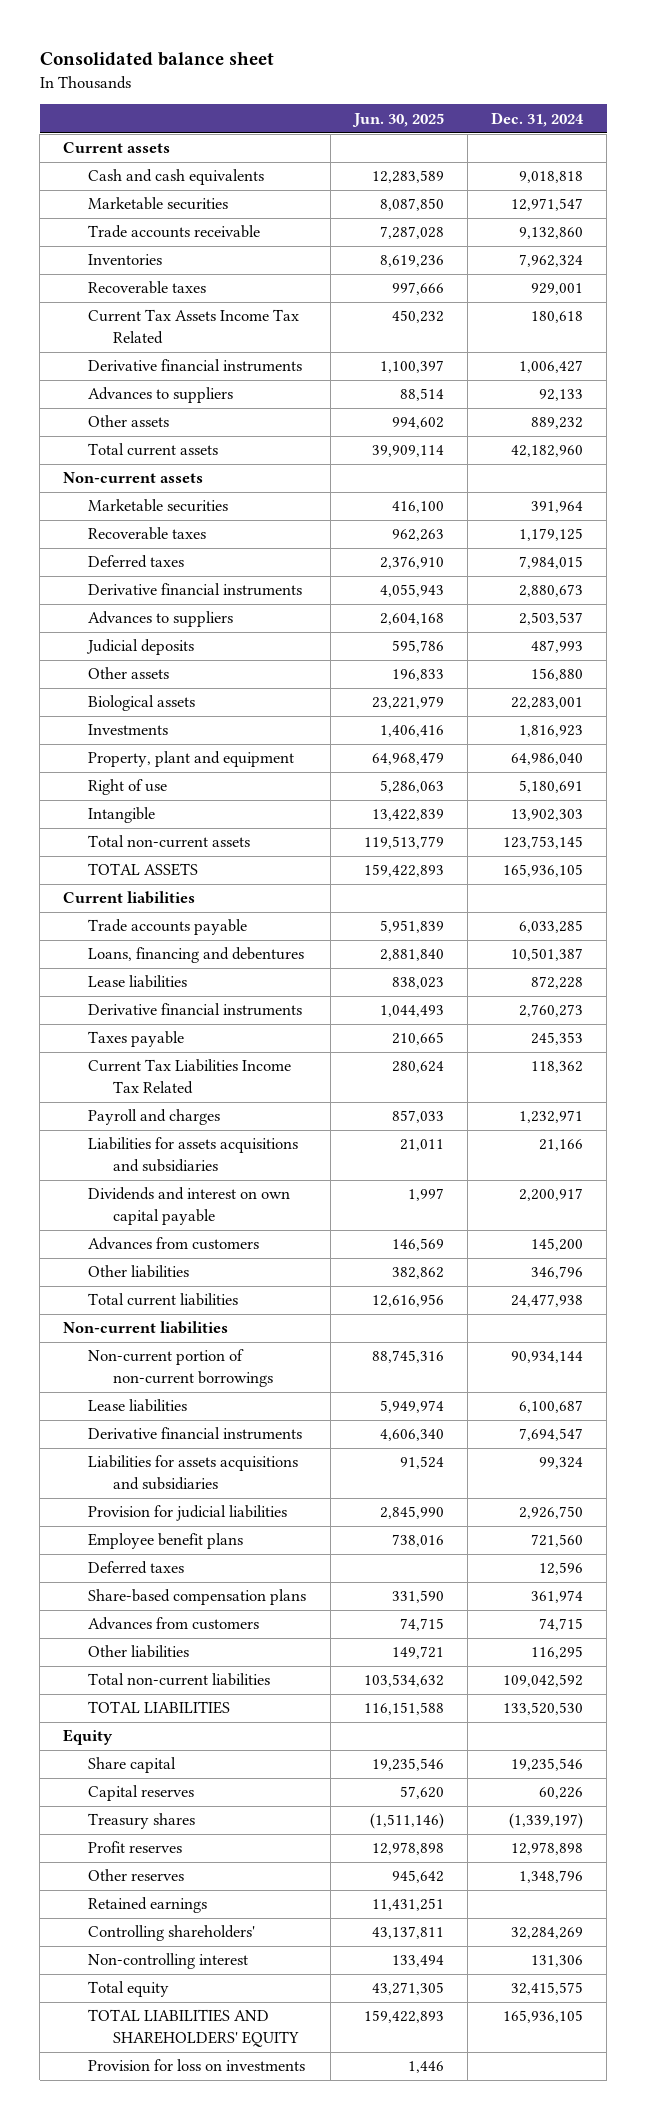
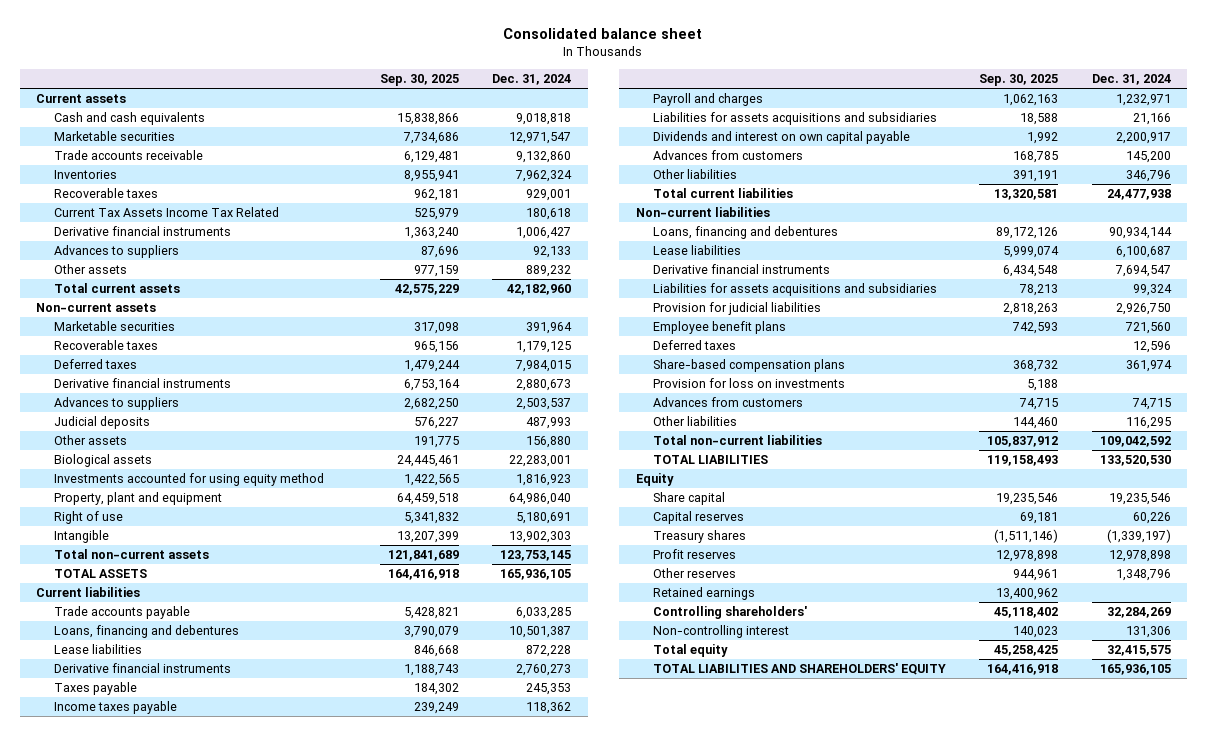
[351,112,444,127] Jun. 30, 2025 -> none
none -> [379,73,459,86] Sep. 30, 2025
[88,724,169,736] Investments -> [53,473,324,487] Investments accounted for using equity method
[88,1059,292,1094] Current Tax Liabilities Income Tax Related -> [53,701,177,715] Income taxes payable
[88,1349,274,1387] Non-current portion of non-current borrowings -> [653,226,839,240] Loans, financing and debentures
[88,2059,306,2072] Provision for loss on investments -> [653,378,846,389] Provision for loss on investments

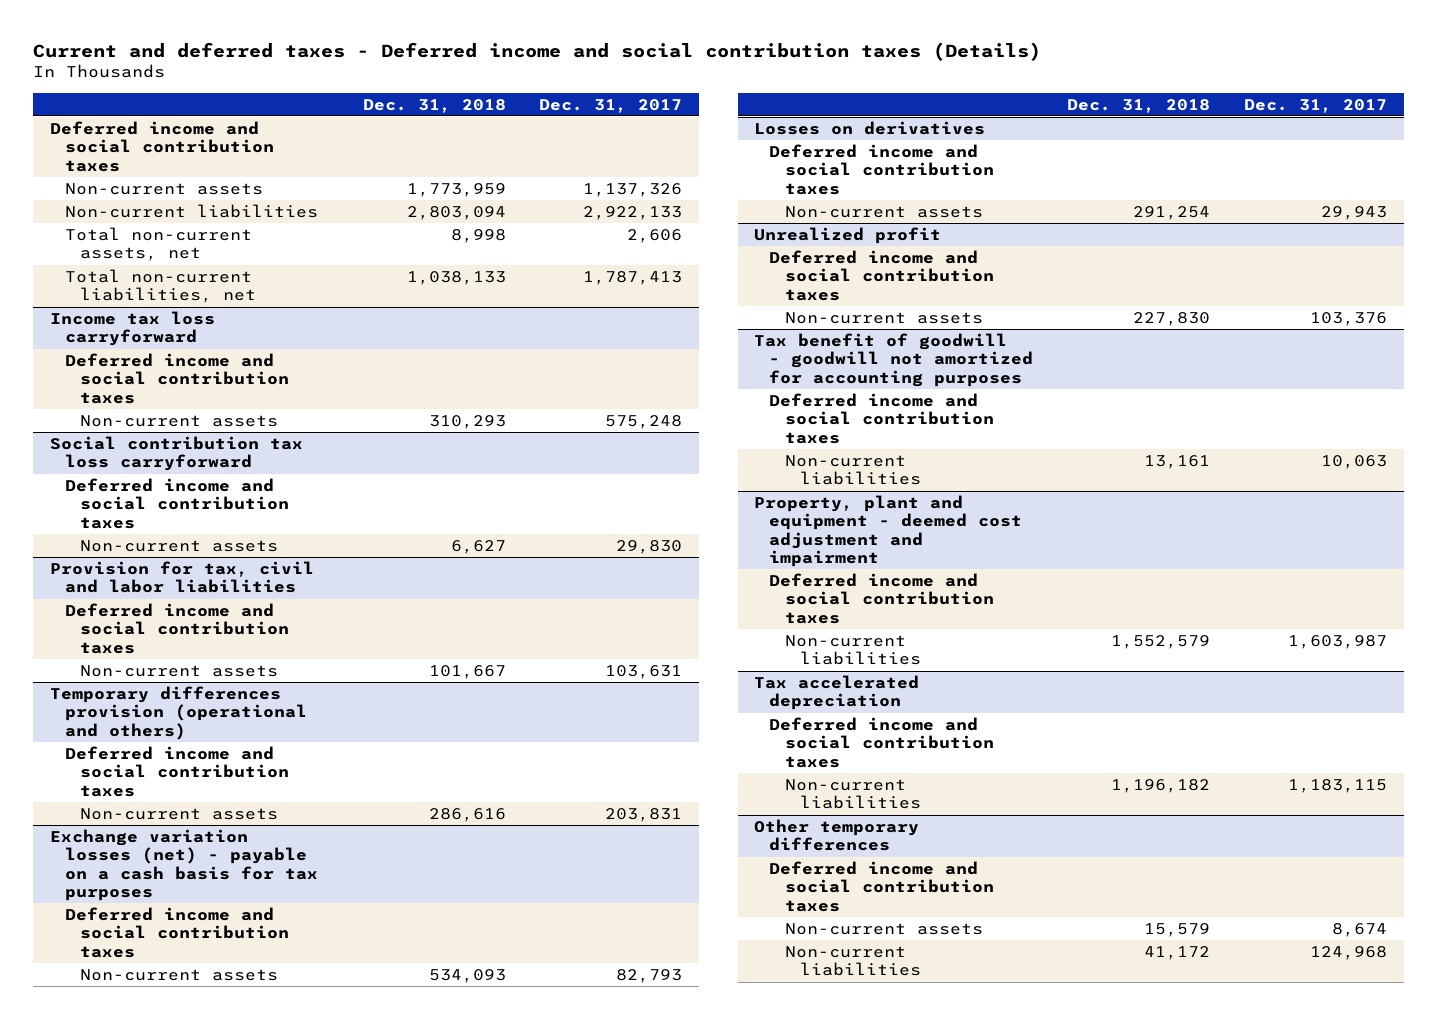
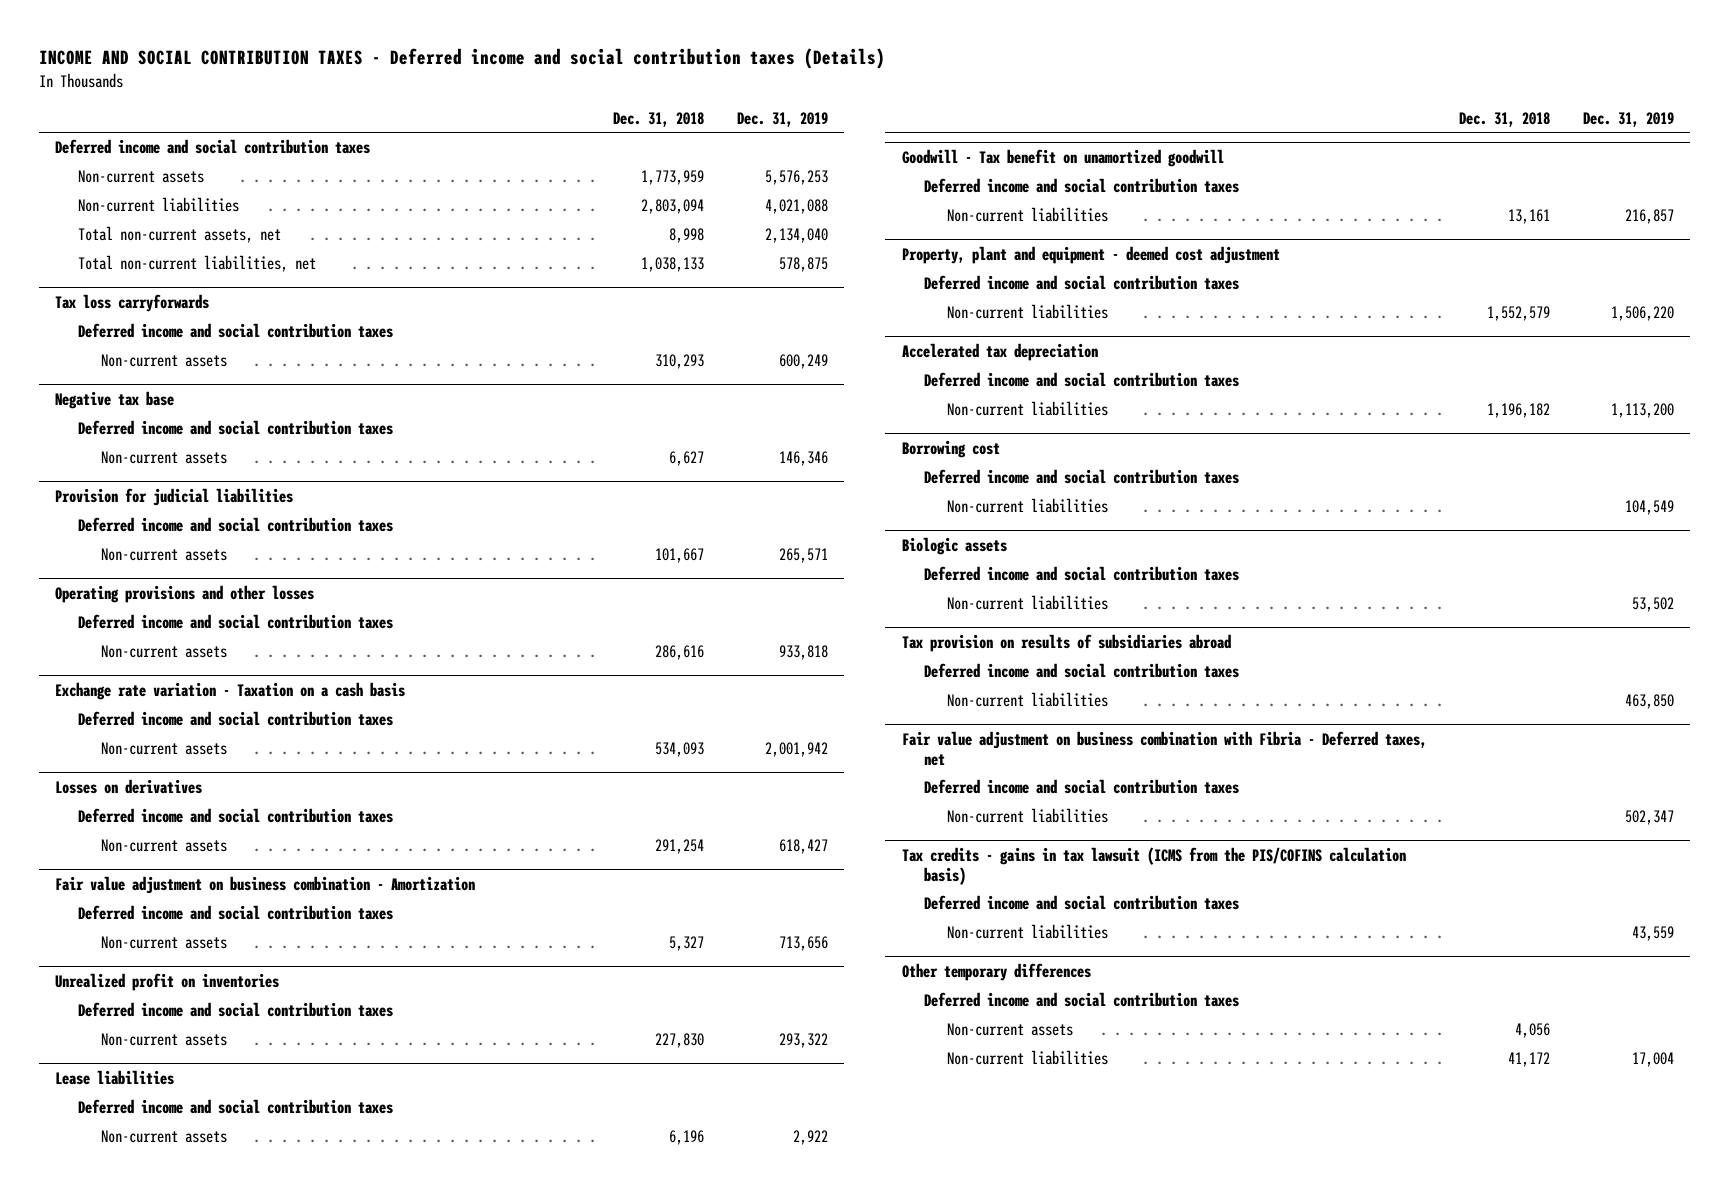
[32,41,1041,61] Current and deferred taxes - Deferred income and social contribution taxes (Details) -> [38,48,885,70] INCOME AND SOCIAL CONTRIBUTION TAXES - Deferred income and social contribution taxes (Details)
[539,98,683,113] Dec. 31, 2017 -> none
none -> [736,111,828,127] Dec. 31, 2019
[49,310,215,347] Income tax loss carryforward -> [55,294,210,313] Tax loss carryforwards
[49,435,303,472] Social contribution tax loss carryforward -> none
none -> [55,391,175,410] Negative tax base
[49,560,314,594] Provision for tax, civil and labor liabilities -> [55,488,294,507] Provision for judicial liabilities
[49,685,307,740] Temporary differences provision (operational and others) -> [55,585,315,604] Operating provisions and other losses
[49,828,318,902] Exchange variation losses (net) - payable on a cash basis for tax purposes -> [55,682,406,701] Exchange rate variation - Taxation on a cash basis
[754,226,942,244] Unrealized profit -> none
none -> [55,876,476,895] Fair value adjustment on business combination - Amortization
none -> [100,936,227,950] Non-current assets
none -> [55,973,280,992] Unrealized profit on inventories
none -> [77,1002,393,1018] Deferred income and social contribution taxes
[754,332,1034,387] Tax benefit of goodwill - goodwill not amortized for accounting purposes -> none
none -> [55,1070,175,1086] Lease liabilities
none -> [100,1130,227,1144] Non-current assets
none -> [901,149,1224,168] Goodwill - Tax benefit on unamortized goodwill
none -> [924,178,1240,194] Deferred income and social contribution taxes
[754,494,1023,568] Property, plant and equipment - deemed cost adjustment and impairment -> [901,246,1280,265] Property, plant and equipment - deemed cost adjustment
[754,674,920,711] Tax accelerated depreciation -> [901,343,1098,362] Accelerated tax depreciation
none -> [901,440,1000,459] Borrowing cost
none -> [924,469,1240,485] Deferred income and social contribution taxes
none -> [947,498,1109,514] Non-current liabilities
none -> [901,537,1007,556] Biologic assets
none -> [924,566,1240,582] Deferred income and social contribution taxes
none -> [947,595,1109,611] Non-current liabilities
none -> [901,634,1231,653] Tax provision on results of subsidiaries abroad
none -> [924,663,1240,679] Deferred income and social contribution taxes
none -> [947,692,1109,708] Non-current liabilities
none -> [901,731,1427,766] Fair value adjustment on business combination with Fibria - Deferred taxes, net
none -> [924,779,1240,795] Deferred income and social contribution taxes
none -> [947,808,1109,824] Non-current liabilities
none -> [901,847,1406,885] Tax credits - gains in tax lawsuit (ICMS from the PIS/COFINS calculation basis)
none -> [924,895,1240,911] Deferred income and social contribution taxes
none -> [947,924,1109,940] Non-current liabilities
[1144,922,1211,937] 15,579 -> [1515,1023,1551,1039] 4,056

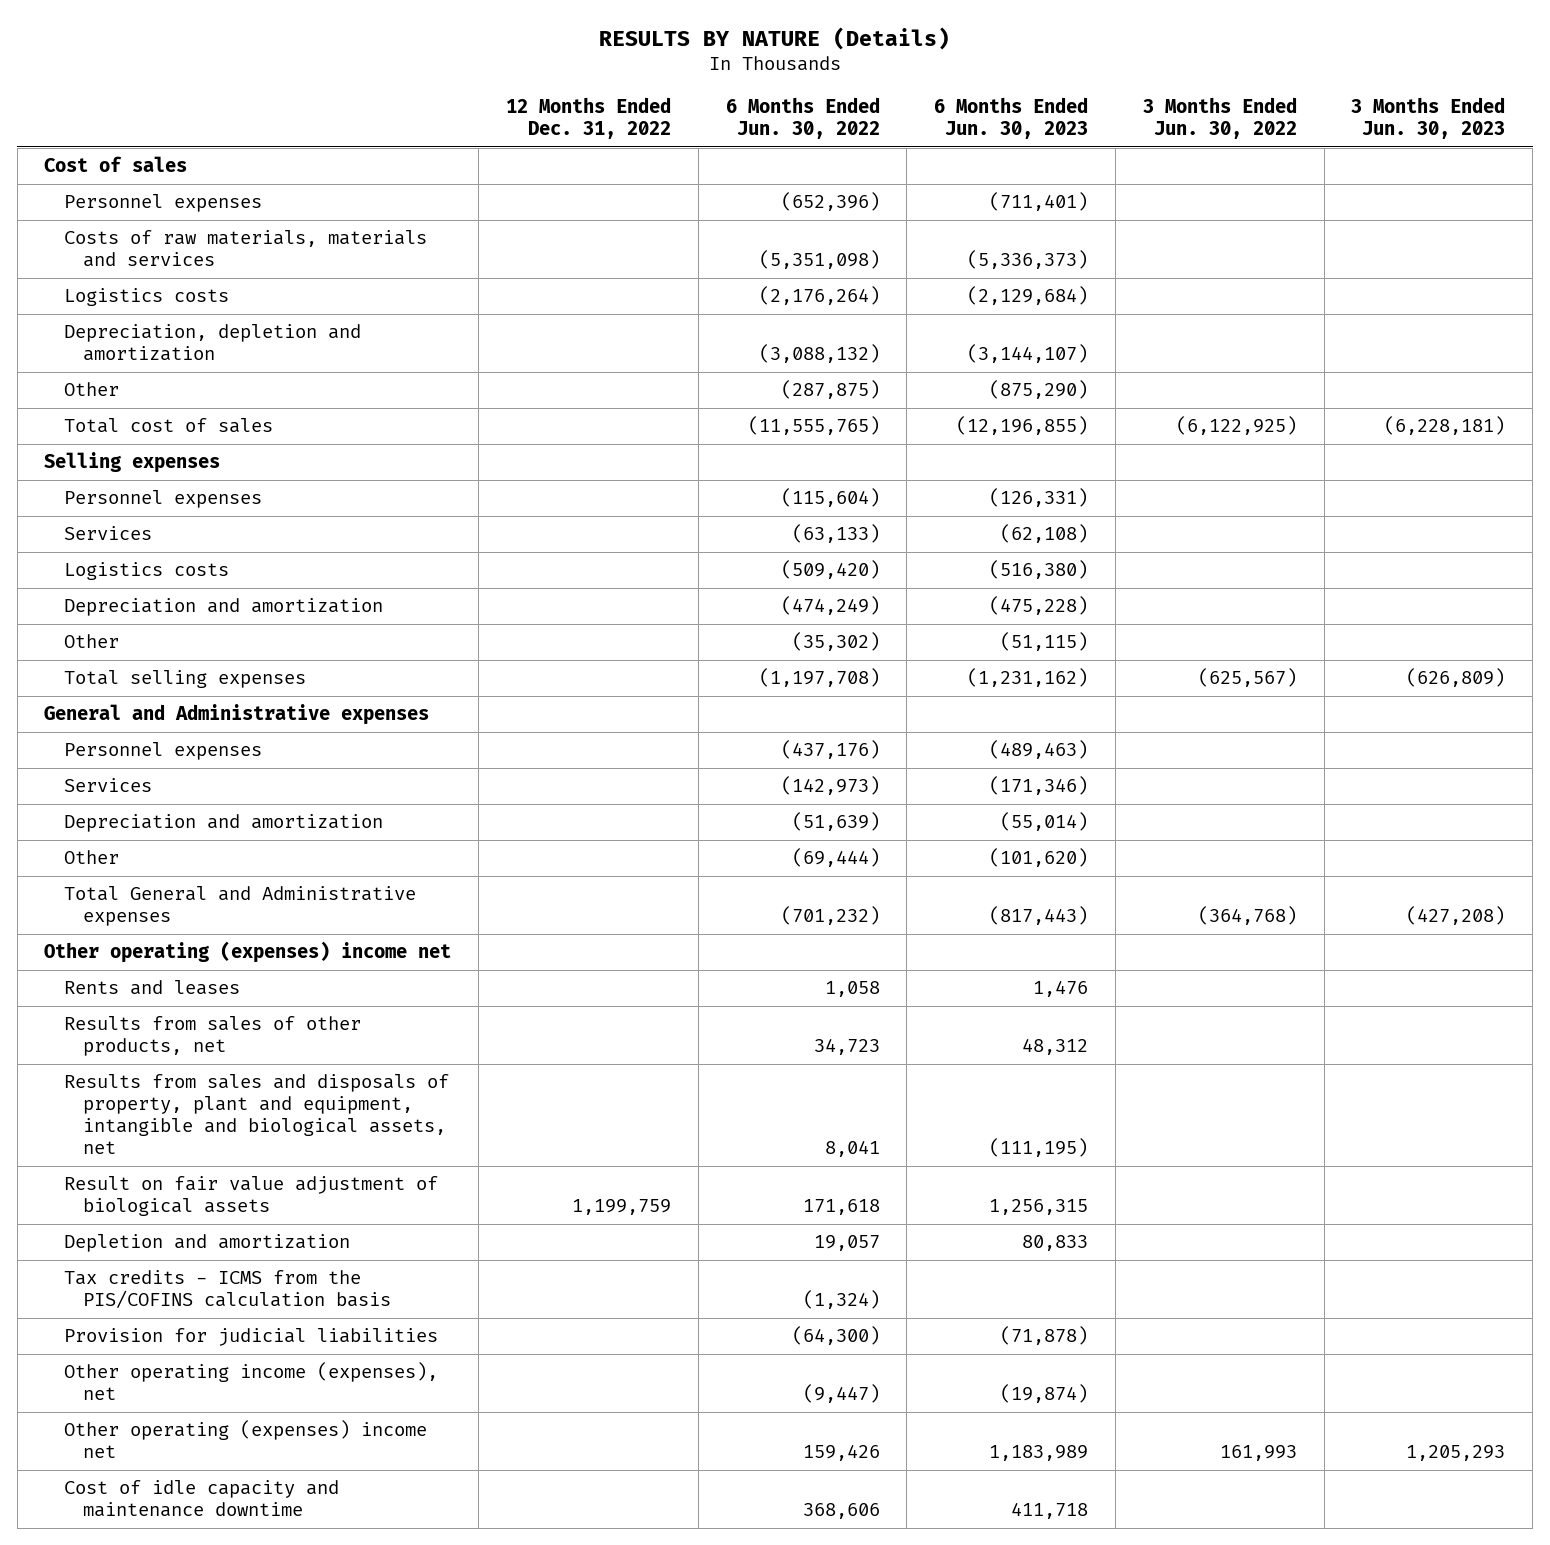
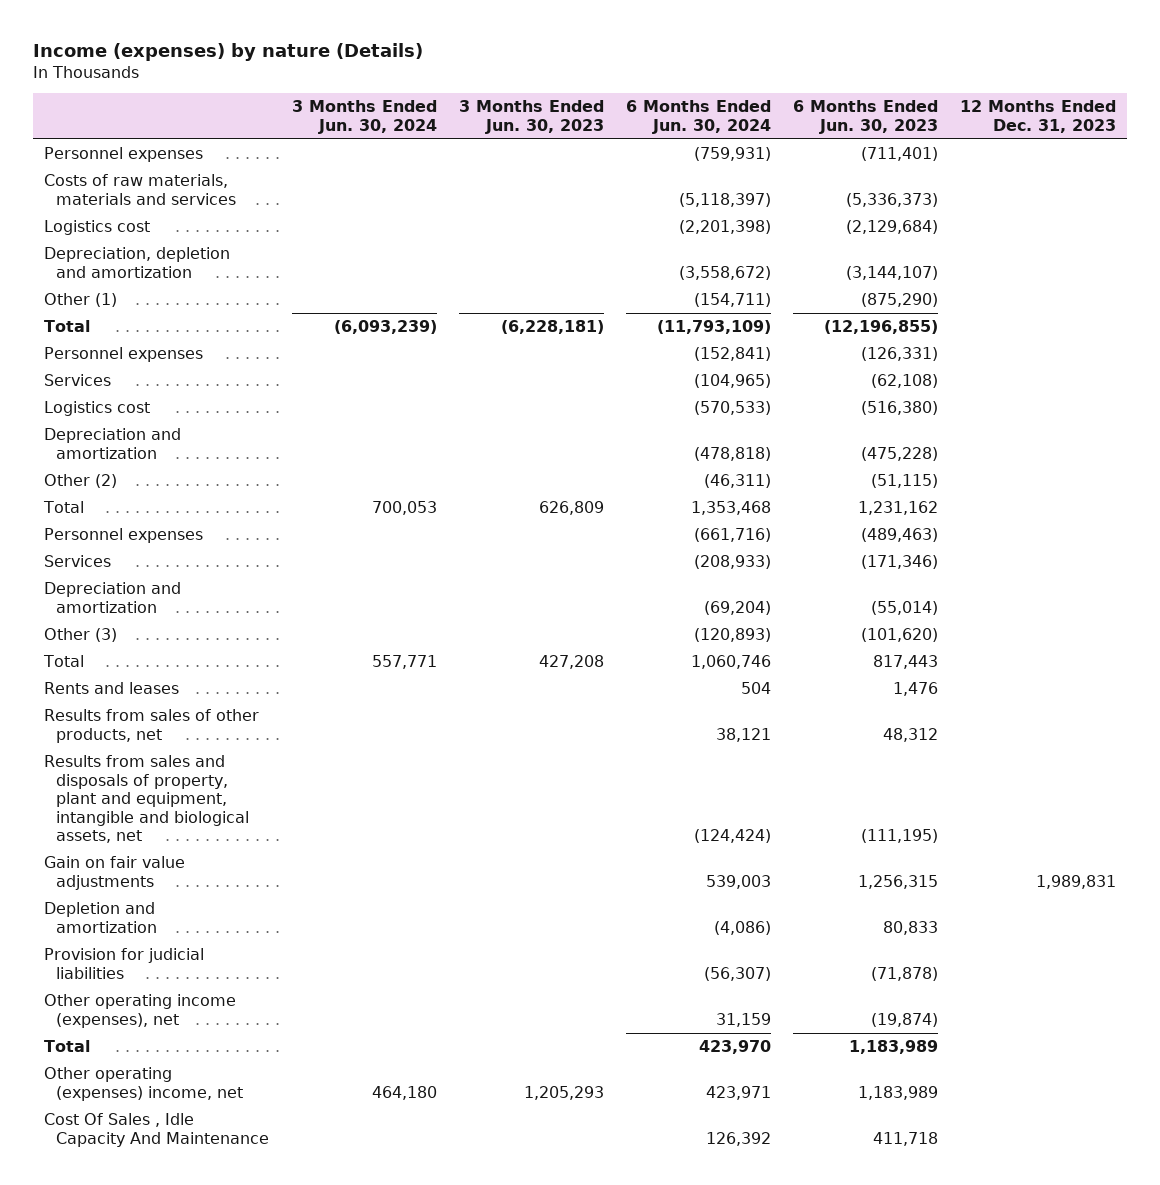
[598,26,950,50] RESULTS BY NATURE (Details) -> [33,42,424,61] Income (expenses) by nature (Details)
[506,97,672,139] 12 Months Ended Dec. 31, 2022 -> none
[725,97,880,139] 6 Months Ended Jun. 30, 2022 -> none
[1142,97,1297,139] 3 Months Ended Jun. 30, 2022 -> none
none -> [291,100,437,134] 3 Months Ended Jun. 30, 2024
none -> [625,100,771,134] 6 Months Ended Jun. 30, 2024
none -> [960,100,1117,133] 12 Months Ended Dec. 31, 2023
[44,156,188,173] Cost of sales -> none
[63,288,229,307] Logistics costs -> [44,220,151,236] Logistics cost
[44,452,221,474] Selling expenses -> none
[63,382,119,397] Other -> [44,293,118,308] Other (1)
[63,418,273,434] Total cost of sales -> [44,320,91,333] Total
[63,562,229,581] Logistics costs -> [44,401,151,417] Logistics cost
[44,704,430,726] General and Administrative expenses -> none
[63,634,119,649] Other -> [44,474,118,489] Other (2)
[63,670,306,689] Total selling expenses -> [43,501,85,514] Total
[967,668,1089,688] (1,231,162) -> [857,501,938,516] 1,231,162
[1406,668,1506,688] (626,809) -> [538,501,604,516] 626,809
[44,941,452,964] Other operating (expenses) income net -> none
[63,850,119,865] Other -> [44,628,118,643] Other (3)
[63,886,416,927] Total General and Administrative expenses -> [43,655,85,668] Total
[989,906,1089,926] (817,443) -> [872,655,938,670] 817,443
[1406,906,1506,926] (427,208) -> [538,655,604,670] 427,208
[63,1176,438,1217] Result on fair value adjustment of biological assets -> [44,856,186,890] Gain on fair value adjustments
[63,1270,392,1309] Tax credits - ICMS from the PIS/COFINS calculation basis -> none
none -> [44,1040,91,1053] Total
[63,1420,427,1459] Other operating (expenses) income net -> [44,1067,244,1101] Other operating (expenses) income, net
[63,1480,339,1518] Cost of idle capacity and maintenance downtime -> [44,1113,270,1147] Cost Of Sales , Idle Capacity And Maintenance

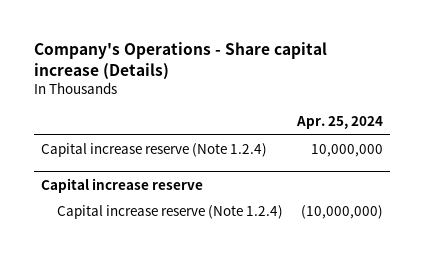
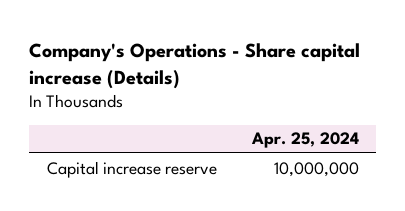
[40,177,203,193] Capital increase reserve -> none
[57,205,284,220] Capital increase reserve (Note 1.2.4) -> none
[40,143,267,158] Capital increase reserve (Note 1.2.4) -> [46,160,217,178] Capital increase reserve

